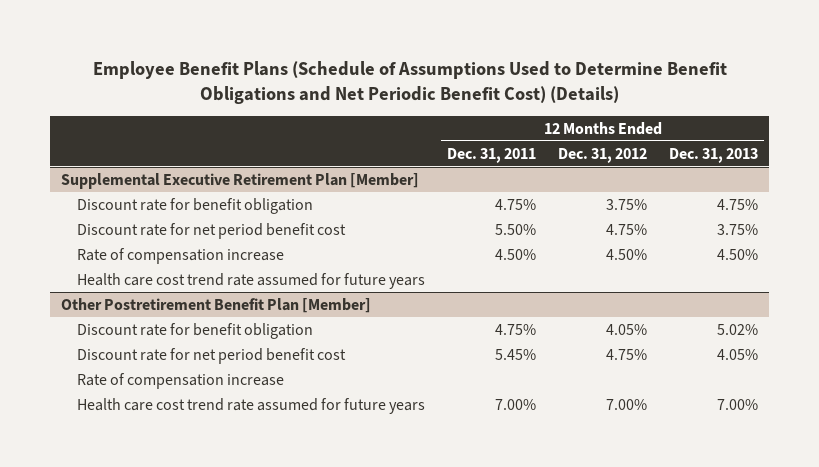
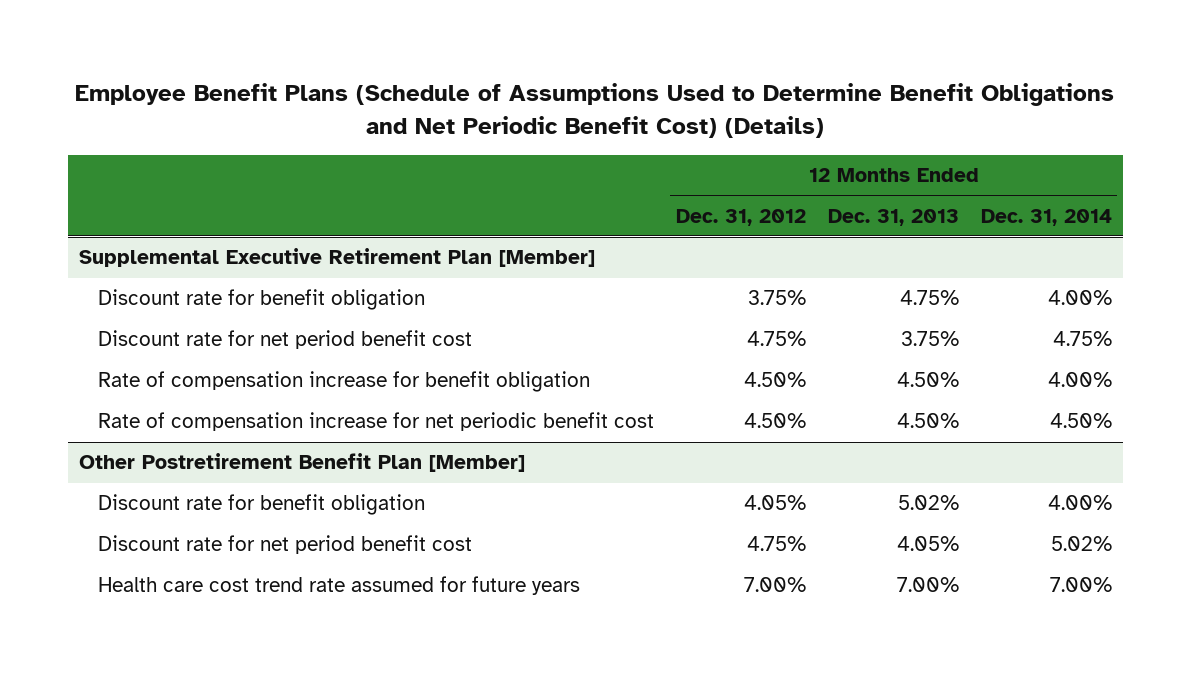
[446,147,536,163] Dec. 31, 2011 -> none
none -> [980,208,1112,226] Dec. 31, 2014
[76,272,425,289] Health care cost trend rate assumed for future years -> none
none -> [97,371,590,393] Rate of compensation increase for benefit obligation
[76,247,284,264] Rate of compensation increase -> [97,412,654,432] Rate of compensation increase for net periodic benefit cost
[76,372,284,389] Rate of compensation increase -> none

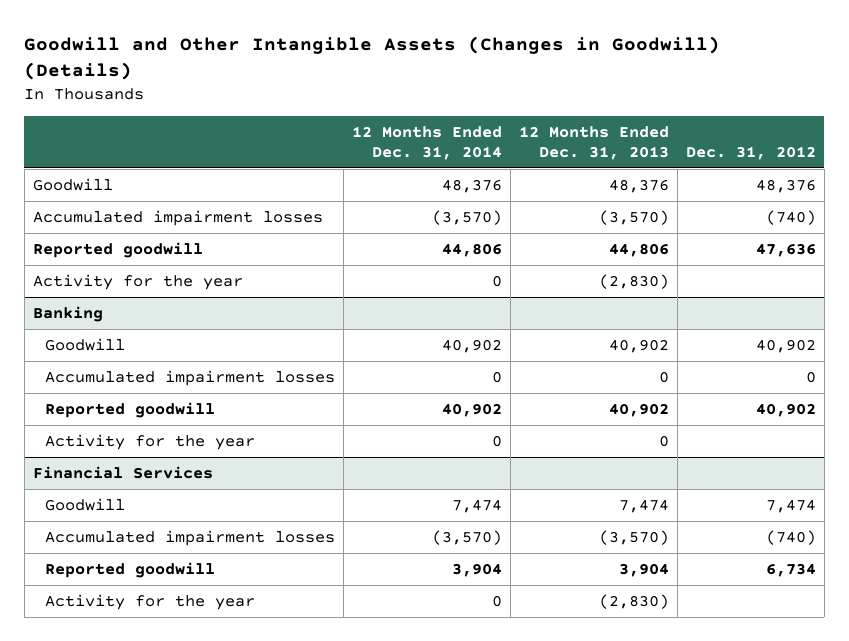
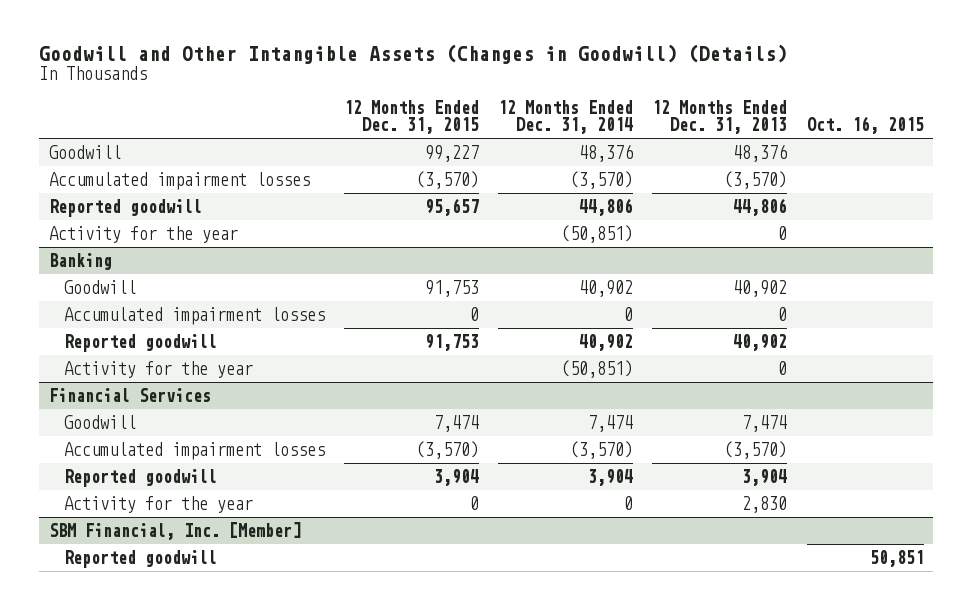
[685,145,816,160] Dec. 31, 2012 -> none
none -> [343,100,479,135] 12 Months Ended Dec. 31, 2015
none -> [806,116,924,135] Oct. 16, 2015
[492,274,503,287] 0 -> [561,225,634,244] (50,851)
[598,273,669,289] (2,830) -> [778,226,788,241] 0
[492,434,503,447] 0 -> [561,360,634,379] (50,851)
[598,593,669,609] (2,830) -> [742,496,788,514] 2,830
none -> [48,522,301,541] SBM Financial, Inc. [Member]
none -> [63,550,217,569] Reported goodwill

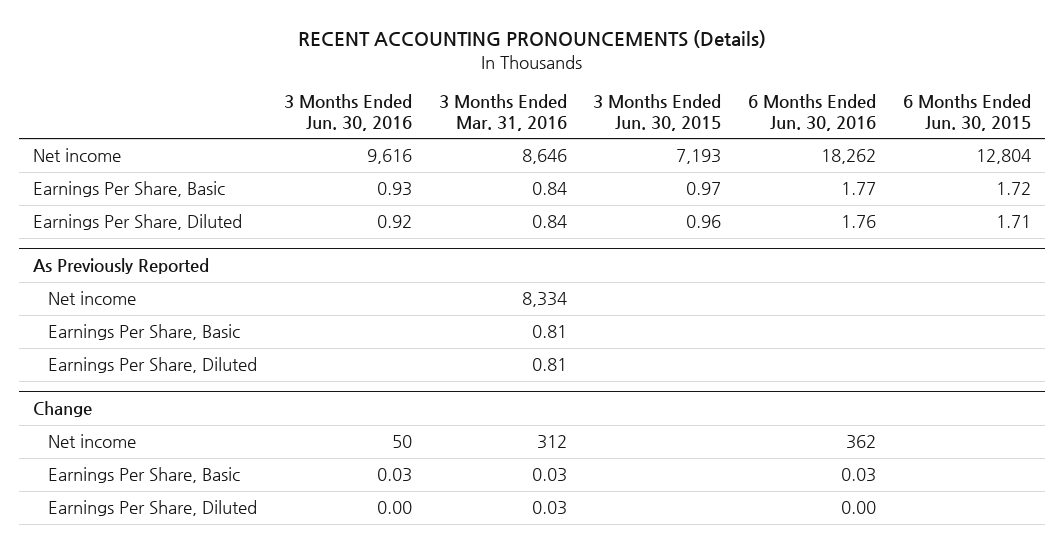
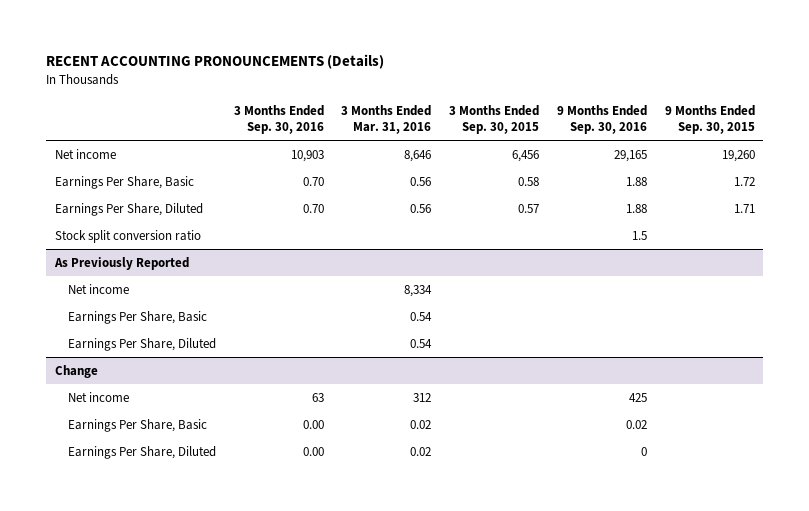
[283,93,412,131] 3 Months Ended Jun. 30, 2016 -> none
[593,93,722,131] 3 Months Ended Jun. 30, 2015 -> none
[748,93,877,131] 6 Months Ended Jun. 30, 2016 -> none
[903,93,1032,131] 6 Months Ended Jun. 30, 2015 -> none
none -> [233,105,324,135] 3 Months Ended Sep. 30, 2016
none -> [449,105,540,135] 3 Months Ended Sep. 30, 2015
none -> [556,105,647,135] 9 Months Ended Sep. 30, 2016
none -> [664,105,755,135] 9 Months Ended Sep. 30, 2015
[531,182,567,196] 0.84 -> [410,176,432,186] 0.56
[531,215,567,229] 0.84 -> [410,203,432,213] 0.56
none -> [54,229,201,243] Stock split conversion ratio
[531,325,567,339] 0.81 -> [410,311,433,321] 0.54
[531,358,567,372] 0.81 -> [410,338,433,348] 0.54
[531,468,567,483] 0.03 -> [410,419,432,429] 0.02
[531,501,567,516] 0.03 -> [410,446,432,456] 0.02

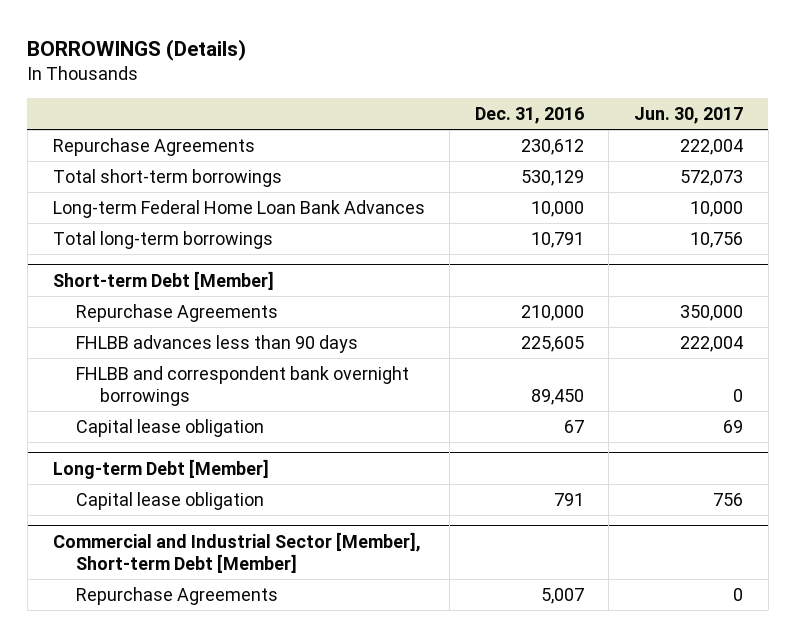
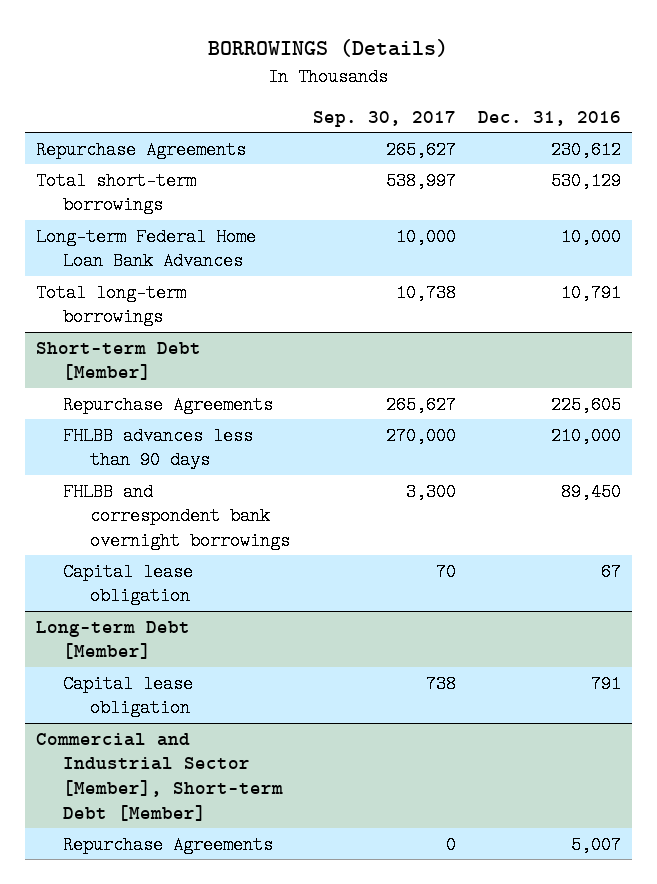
[633,107,743,125] Jun. 30, 2017 -> none
none -> [312,110,456,127] Sep. 30, 2017
[520,305,584,322] 210,000 -> [551,395,622,414] 225,605
[520,336,584,353] 225,605 -> [551,426,622,445] 210,000

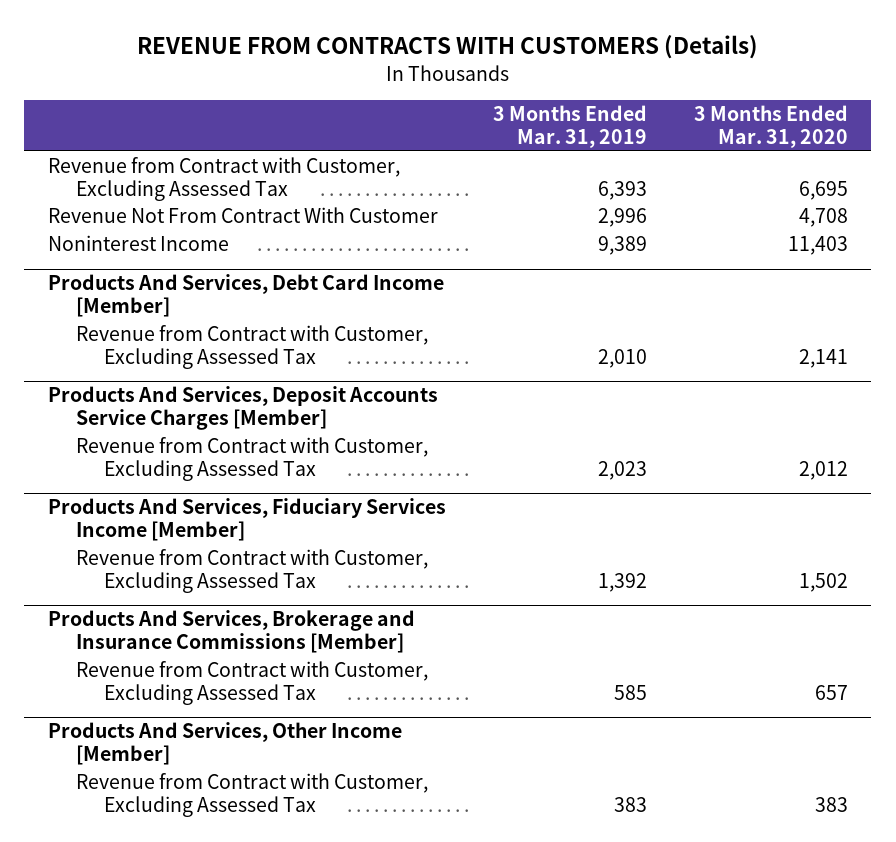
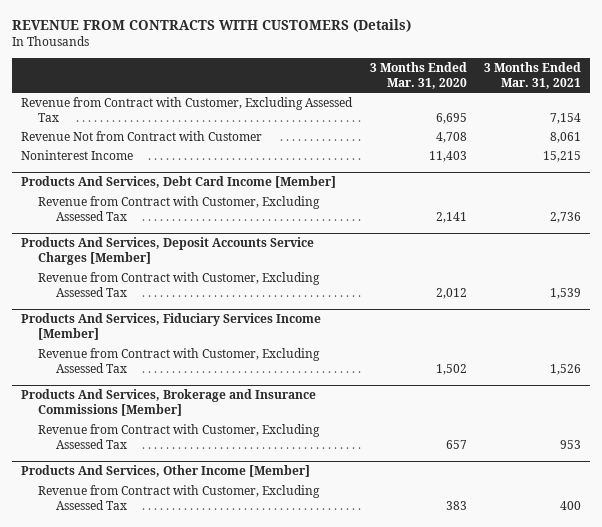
[492,105,647,148] 3 Months Ended Mar. 31, 2019 -> none
none -> [484,61,582,89] 3 Months Ended Mar. 31, 2021
[47,207,438,224] Revenue Not From Contract With Customer -> [20,130,262,141] Revenue Not from Contract with Customer

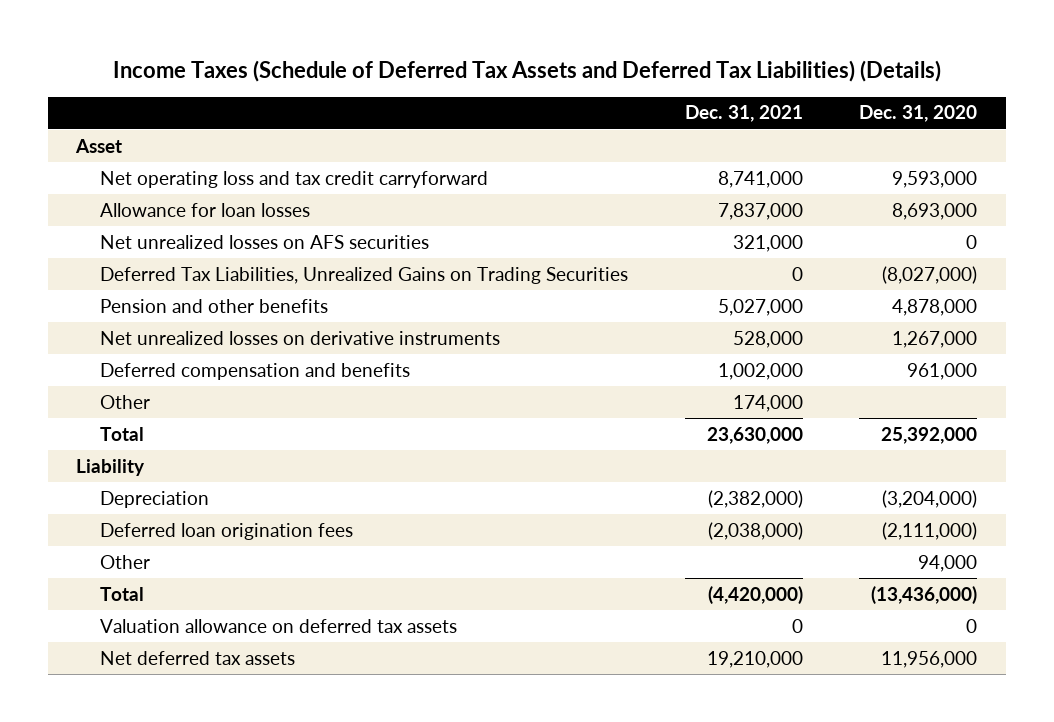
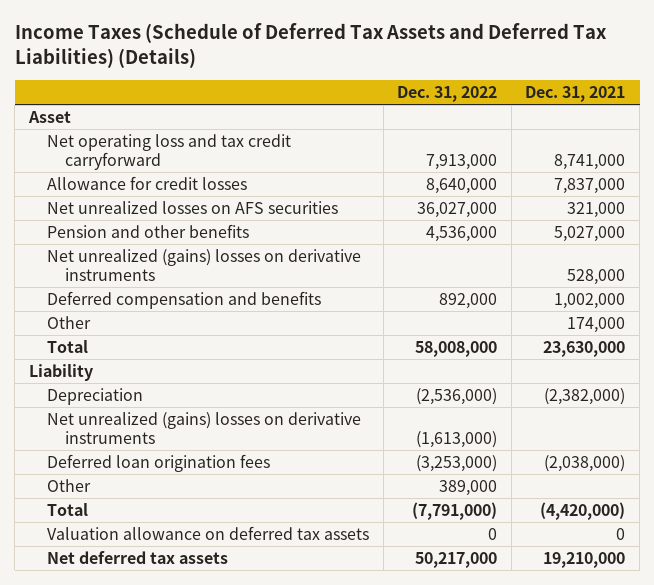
[859,105,978,123] Dec. 31, 2020 -> none
none -> [397,86,498,103] Dec. 31, 2022
[100,202,311,217] Allowance for loan losses -> [46,175,247,190] Allowance for credit losses
[100,266,629,284] Deferred Tax Liabilities, Unrealized Gains on Trading Securities -> none
[100,330,501,345] Net unrealized losses on derivative instruments -> [46,248,361,281] Net unrealized (gains) losses on derivative instruments
none -> [46,411,361,444] Net unrealized (gains) losses on derivative instruments

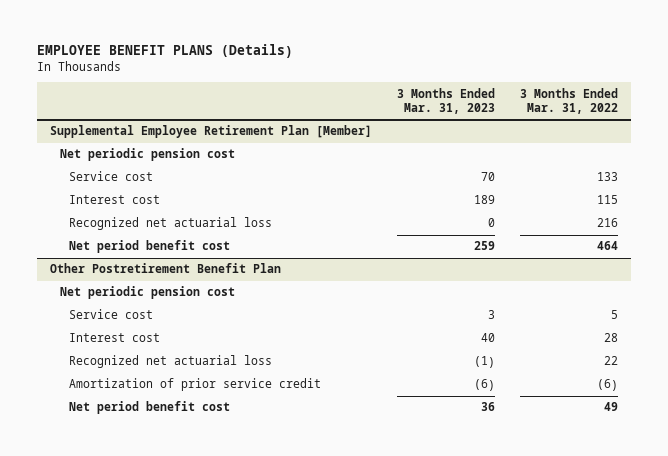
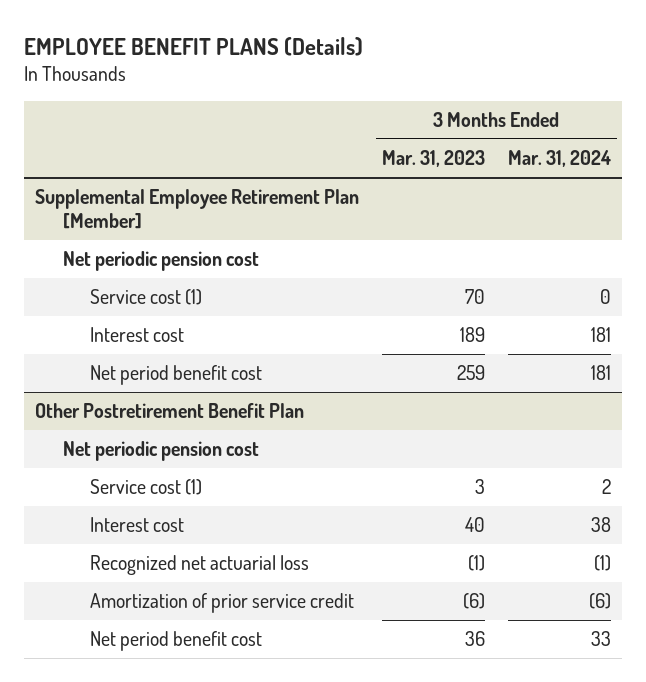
[520,87,619,115] 3 Months Ended Mar. 31, 2022 -> none
none -> [507,150,611,168] Mar. 31, 2024
[69,171,154,182] Service cost -> [90,289,203,306] Service cost (1)
[69,217,273,231] Recognized net actuarial loss -> none
[69,309,154,320] Service cost -> [90,479,203,496] Service cost (1)

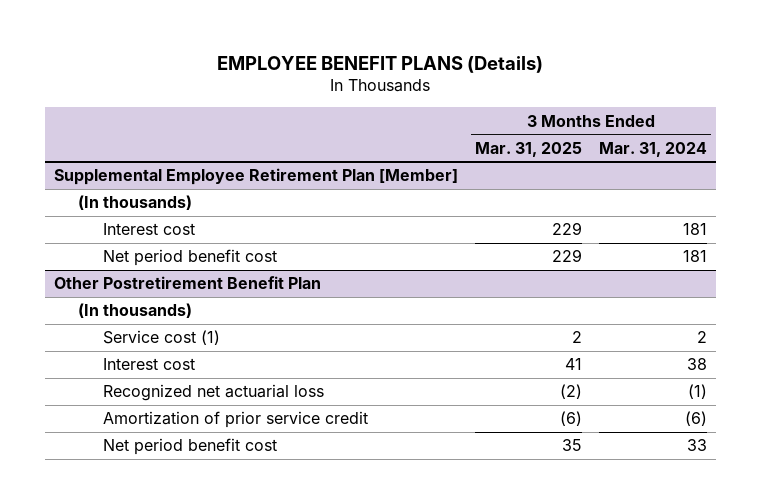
[382,150,486,168] Mar. 31, 2023 -> none
none -> [474,141,582,157] Mar. 31, 2025
[90,289,203,306] Service cost (1) -> none
[62,251,259,272] Net periodic pension cost -> [78,195,193,211] (In thousands)
[62,441,259,462] Net periodic pension cost -> [78,303,193,319] (In thousands)

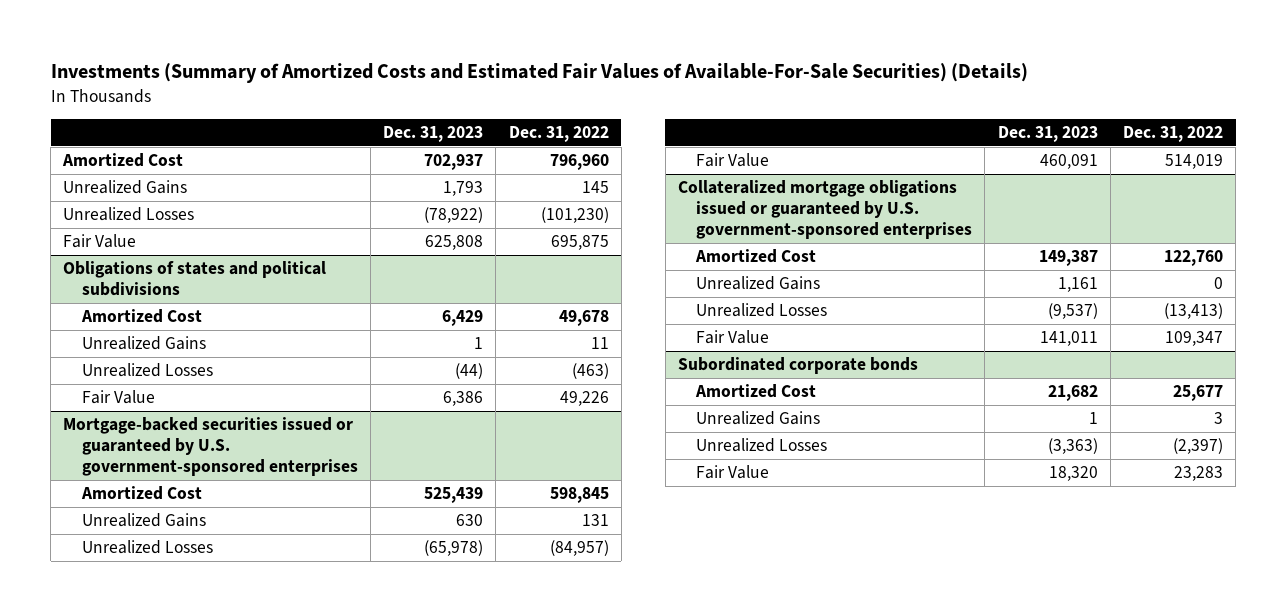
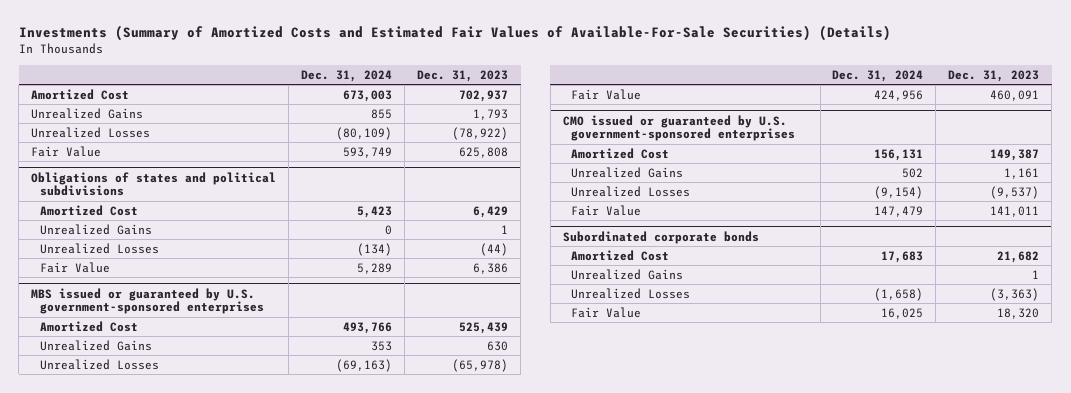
[508,126,609,143] Dec. 31, 2022 -> none
none -> [301,69,393,82] Dec. 31, 2024
[63,417,358,477] Mortgage-backed securities issued or guaranteed by U.S. government-sponsored enterprises -> [31,287,265,315] MBS issued or guaranteed by U.S. government-sponsored enterprises
[678,180,973,240] Collateralized mortgage obligations issued or guaranteed by U.S. government-sponsored enterprises -> [562,114,796,142] CMO issued or guaranteed by U.S. government-sponsored enterprises

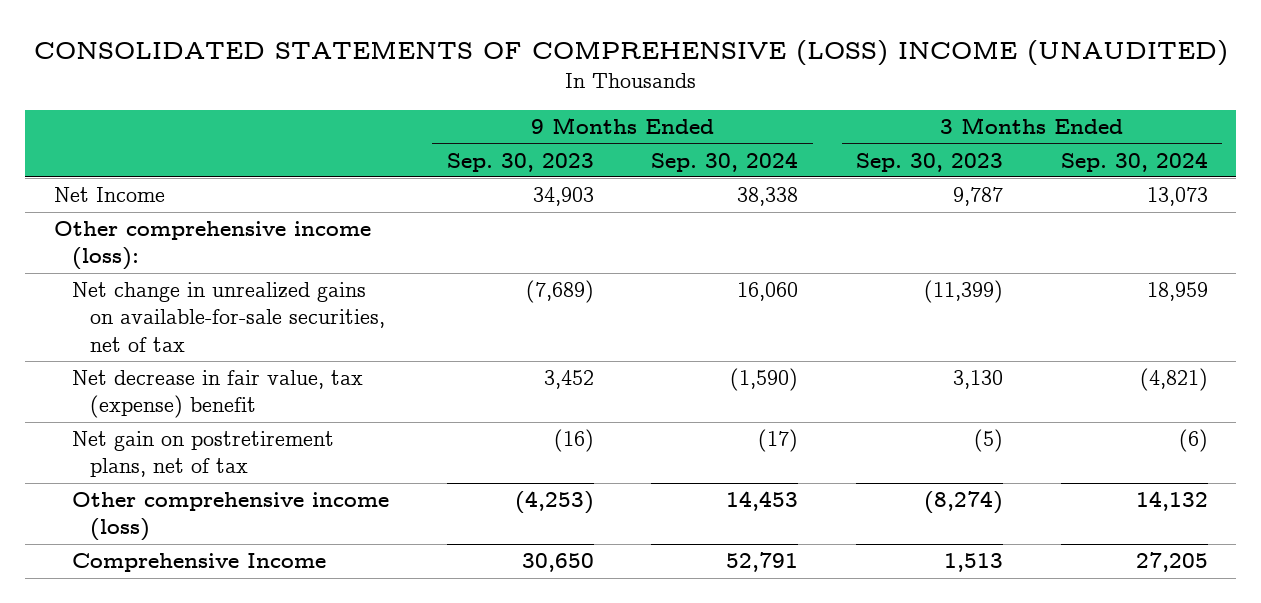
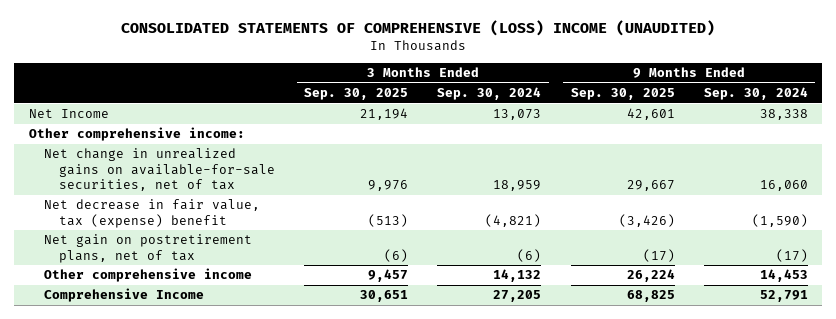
[446,152,594,172] Sep. 30, 2023 -> none
[855,152,1003,172] Sep. 30, 2023 -> none
none -> [304,88,409,101] Sep. 30, 2025
none -> [570,88,675,101] Sep. 30, 2025
[53,221,371,271] Other comprehensive income (loss): -> [28,127,245,142] Other comprehensive income:
[72,492,390,542] Other comprehensive income (loss) -> [43,268,252,283] Other comprehensive income

